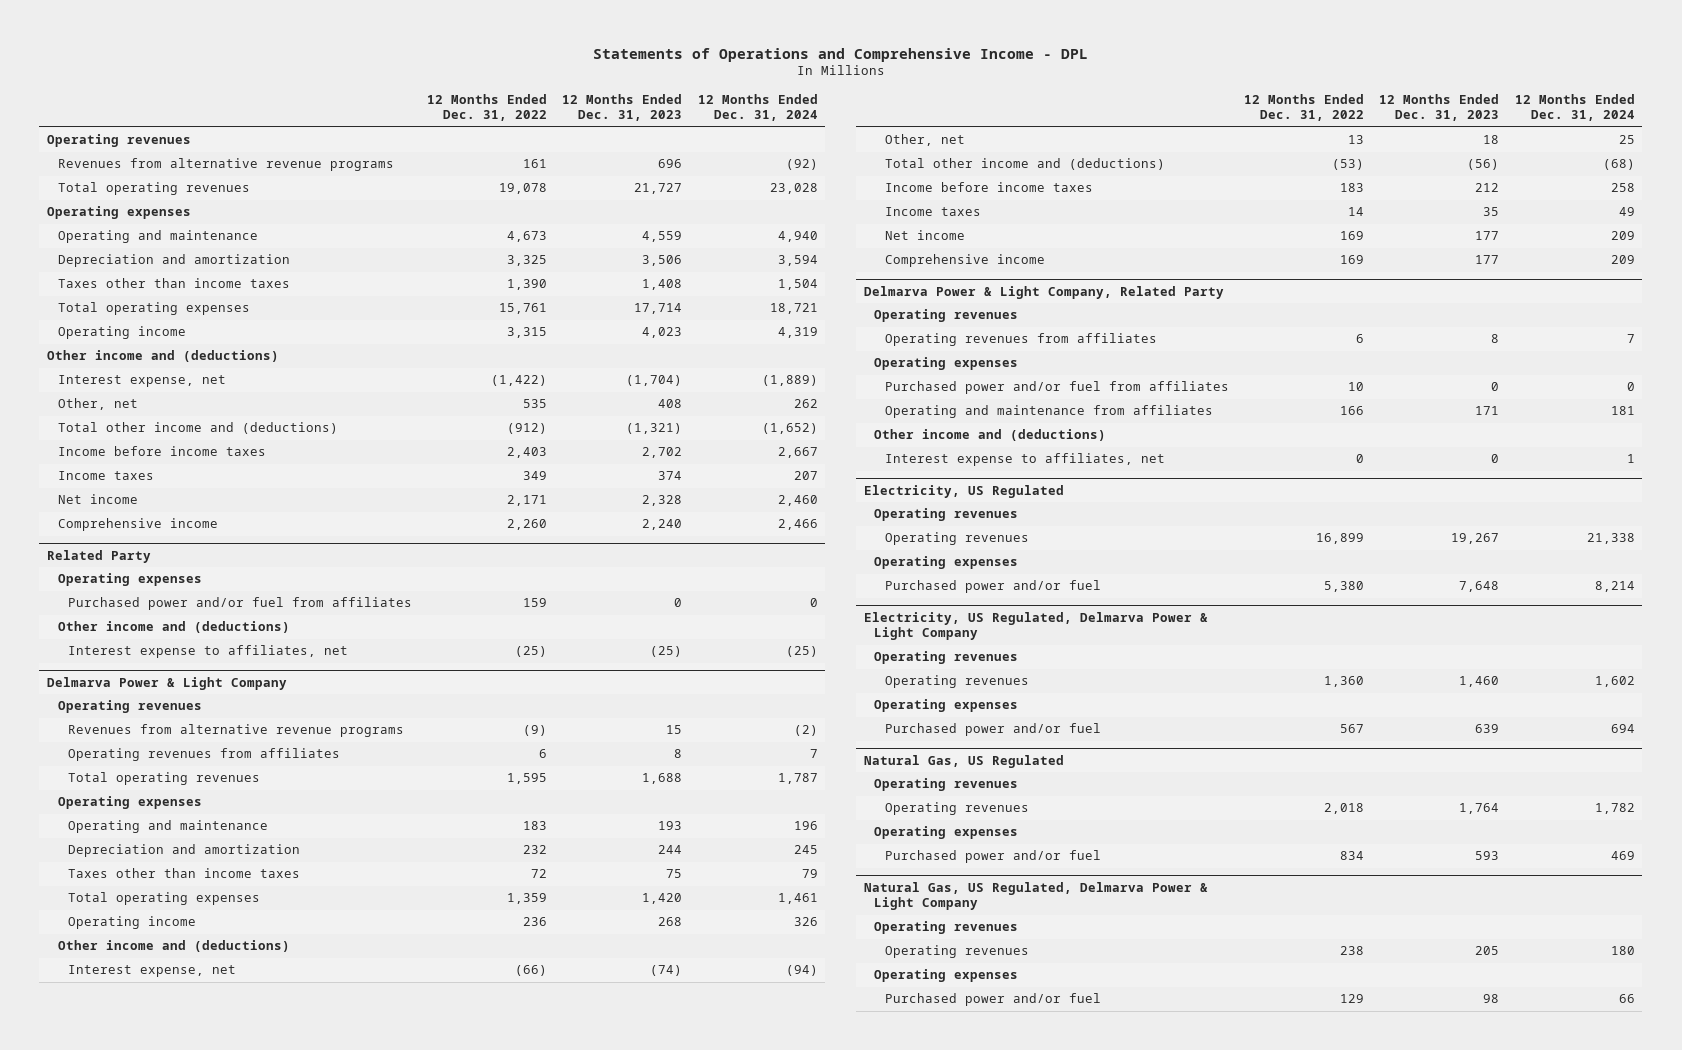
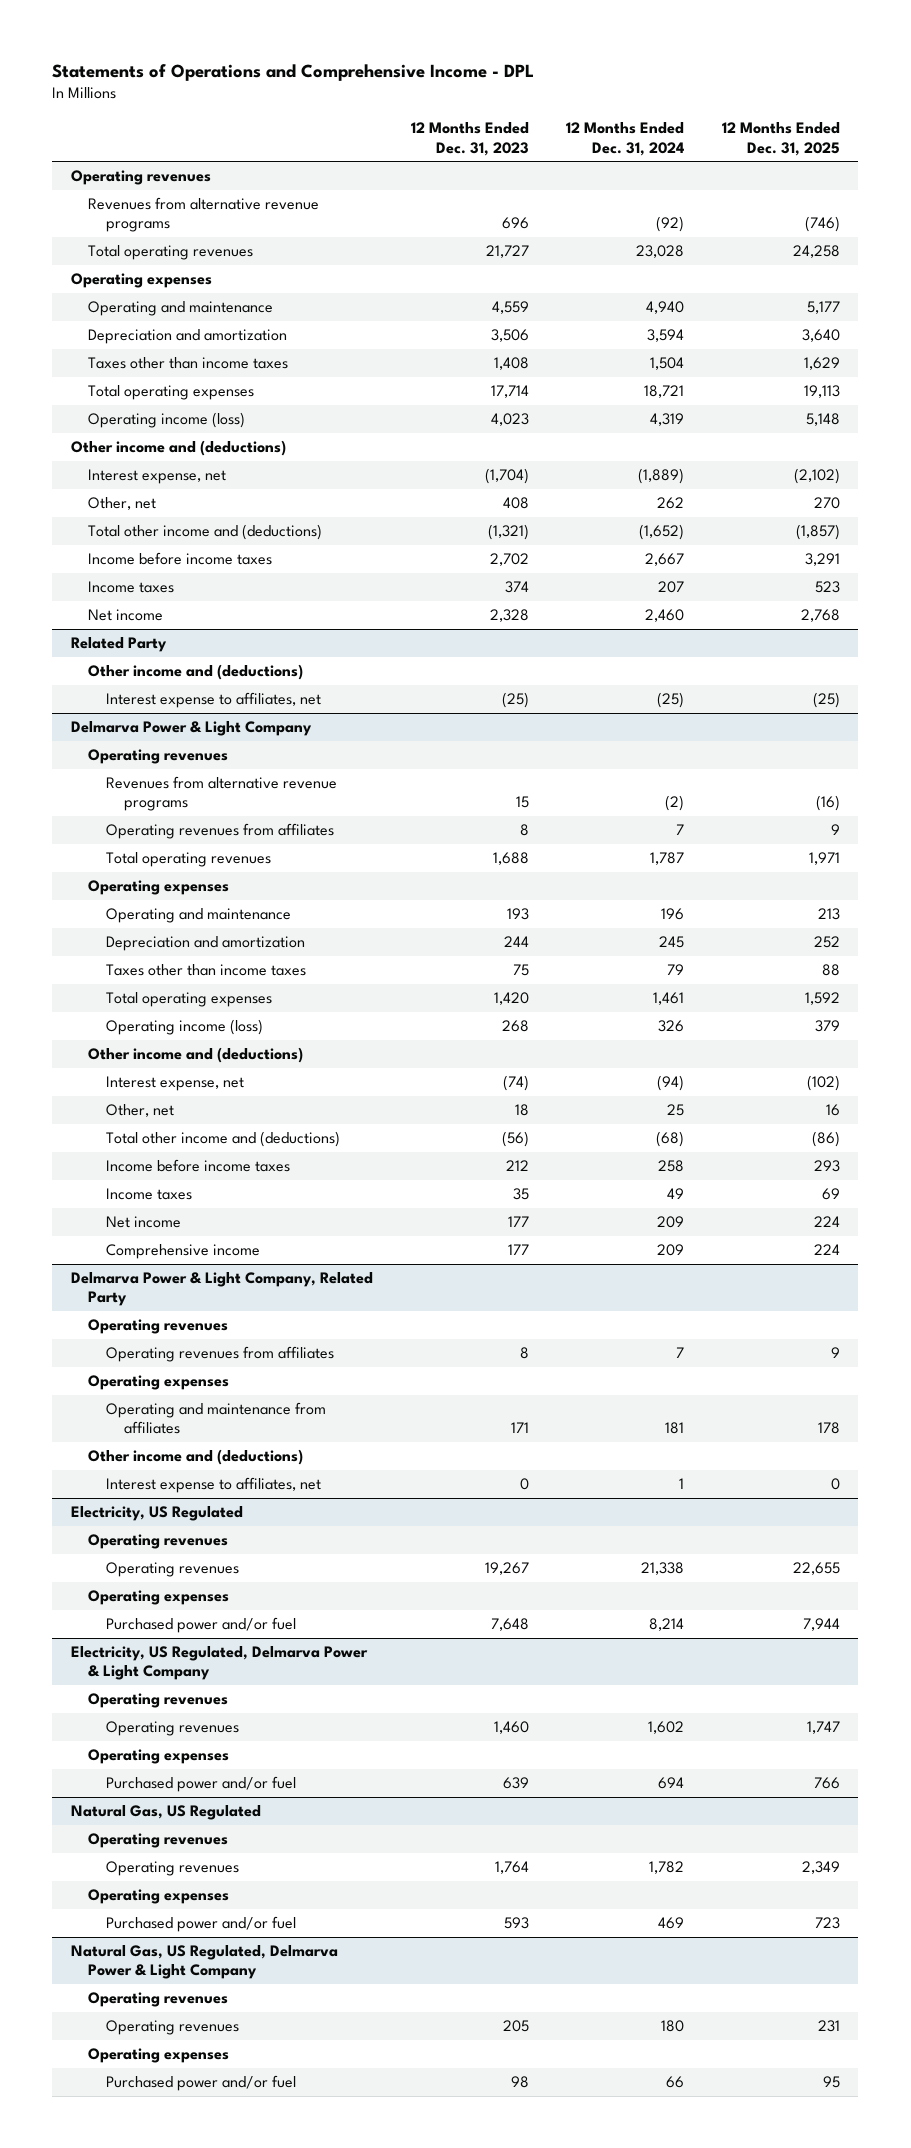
[427,93,548,122] 12 Months Ended Dec. 31, 2022 -> none
none -> [721,122,840,156] 12 Months Ended Dec. 31, 2025
[57,326,186,340] Operating income -> [88,412,246,429] Operating income (loss)
[57,518,218,532] Comprehensive income -> none
[57,573,202,587] Operating expenses -> none
[68,597,413,611] Purchased power and/or fuel from affiliates -> none
[68,916,197,930] Operating income -> [106,1019,264,1036] Operating income (loss)
[885,381,1230,395] Purchased power and/or fuel from affiliates -> none

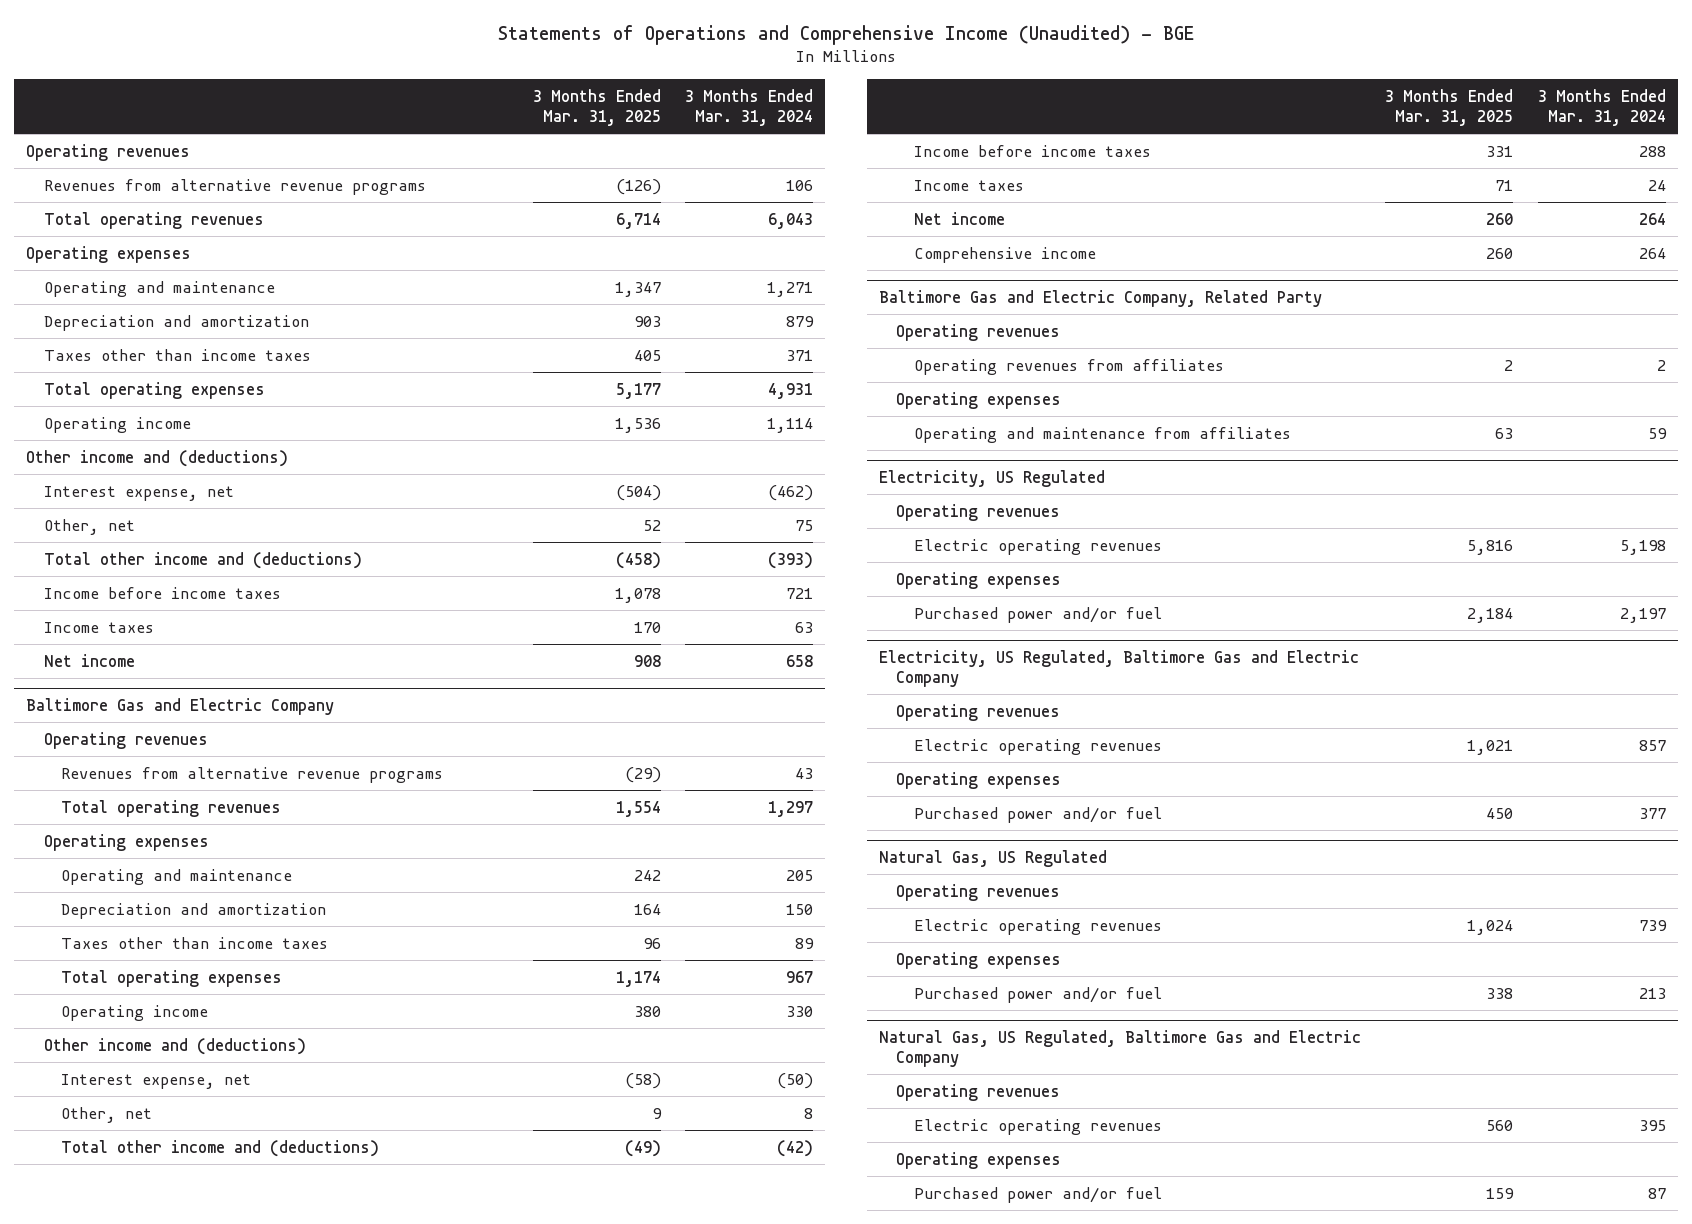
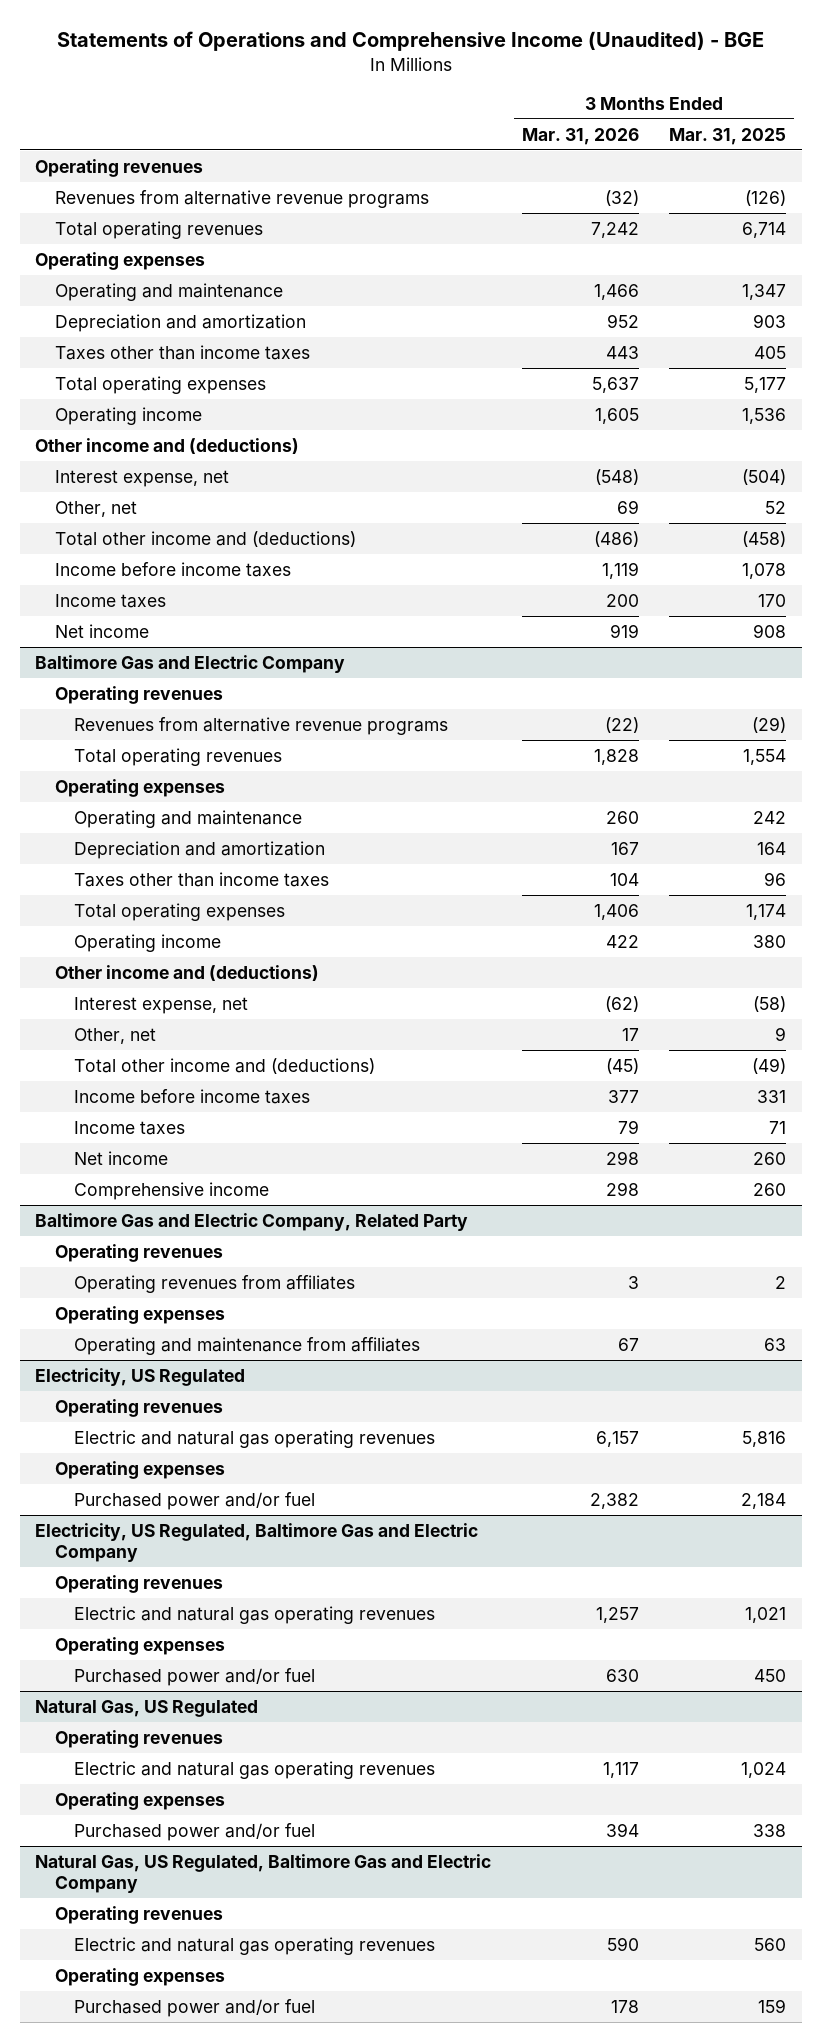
[685,88,814,127] 3 Months Ended Mar. 31, 2024 -> none
none -> [521,127,639,145] Mar. 31, 2026
[913,538,1162,555] Electric operating revenues -> [74,1429,436,1448] Electric and natural gas operating revenues
[913,738,1162,755] Electric operating revenues -> [74,1605,436,1624] Electric and natural gas operating revenues
[913,918,1162,935] Electric operating revenues -> [74,1760,436,1779] Electric and natural gas operating revenues
[913,1118,1162,1135] Electric operating revenues -> [74,1936,436,1955] Electric and natural gas operating revenues

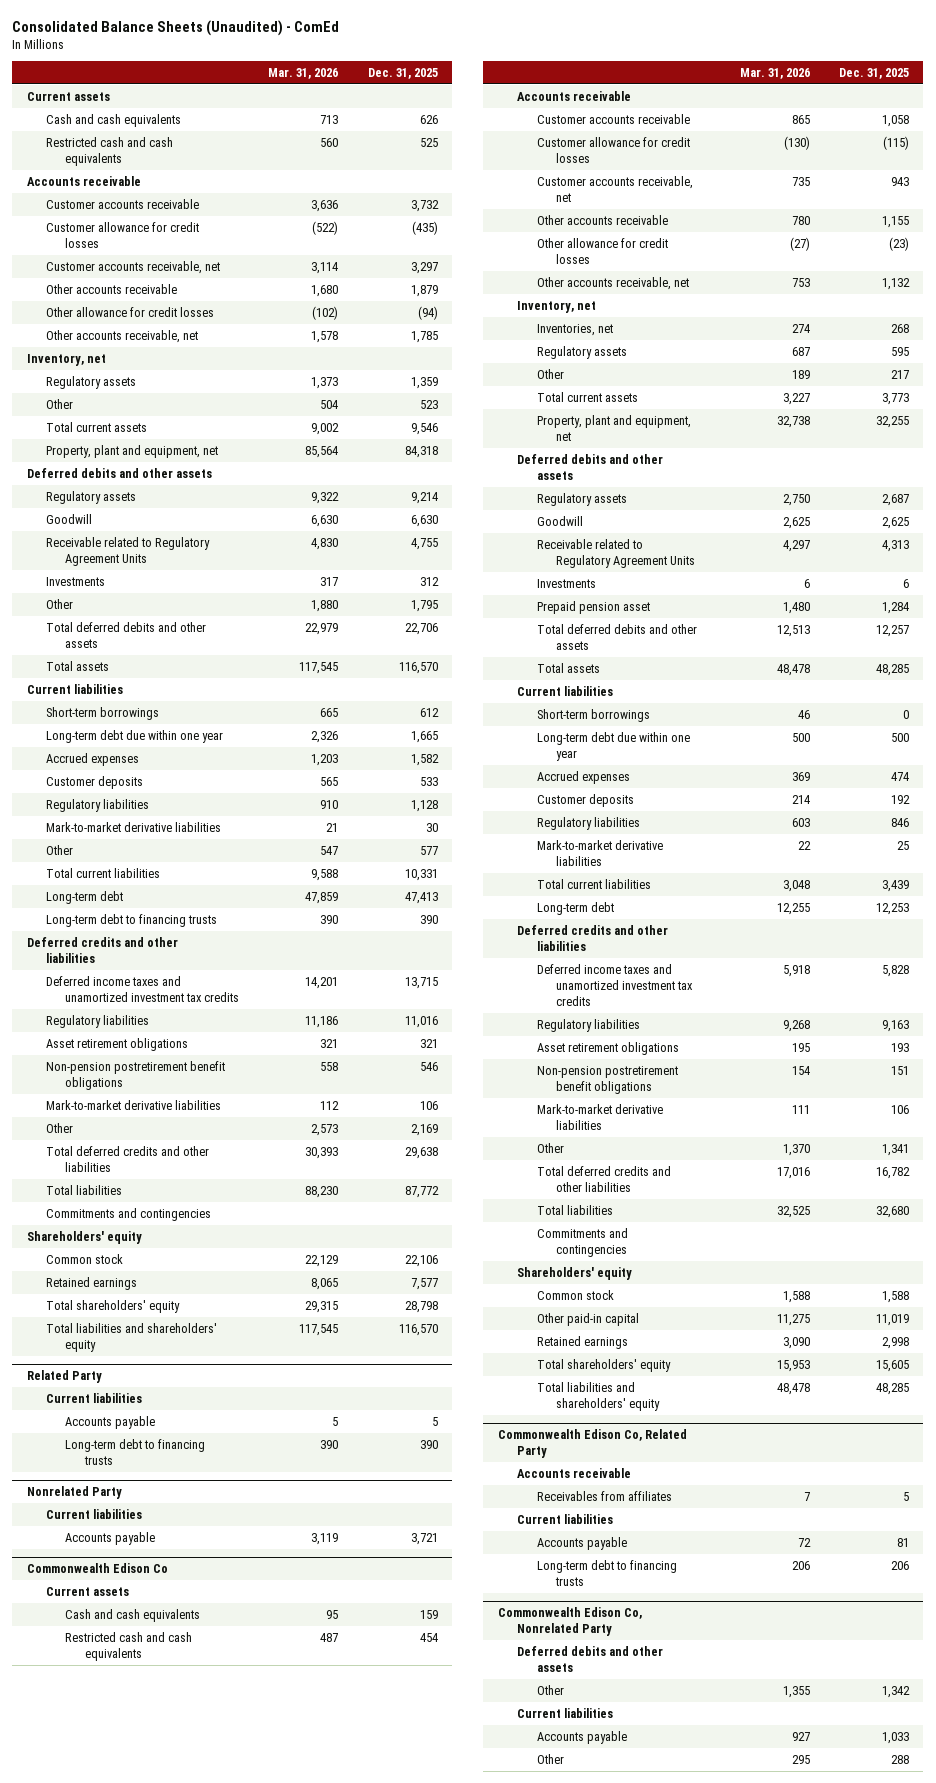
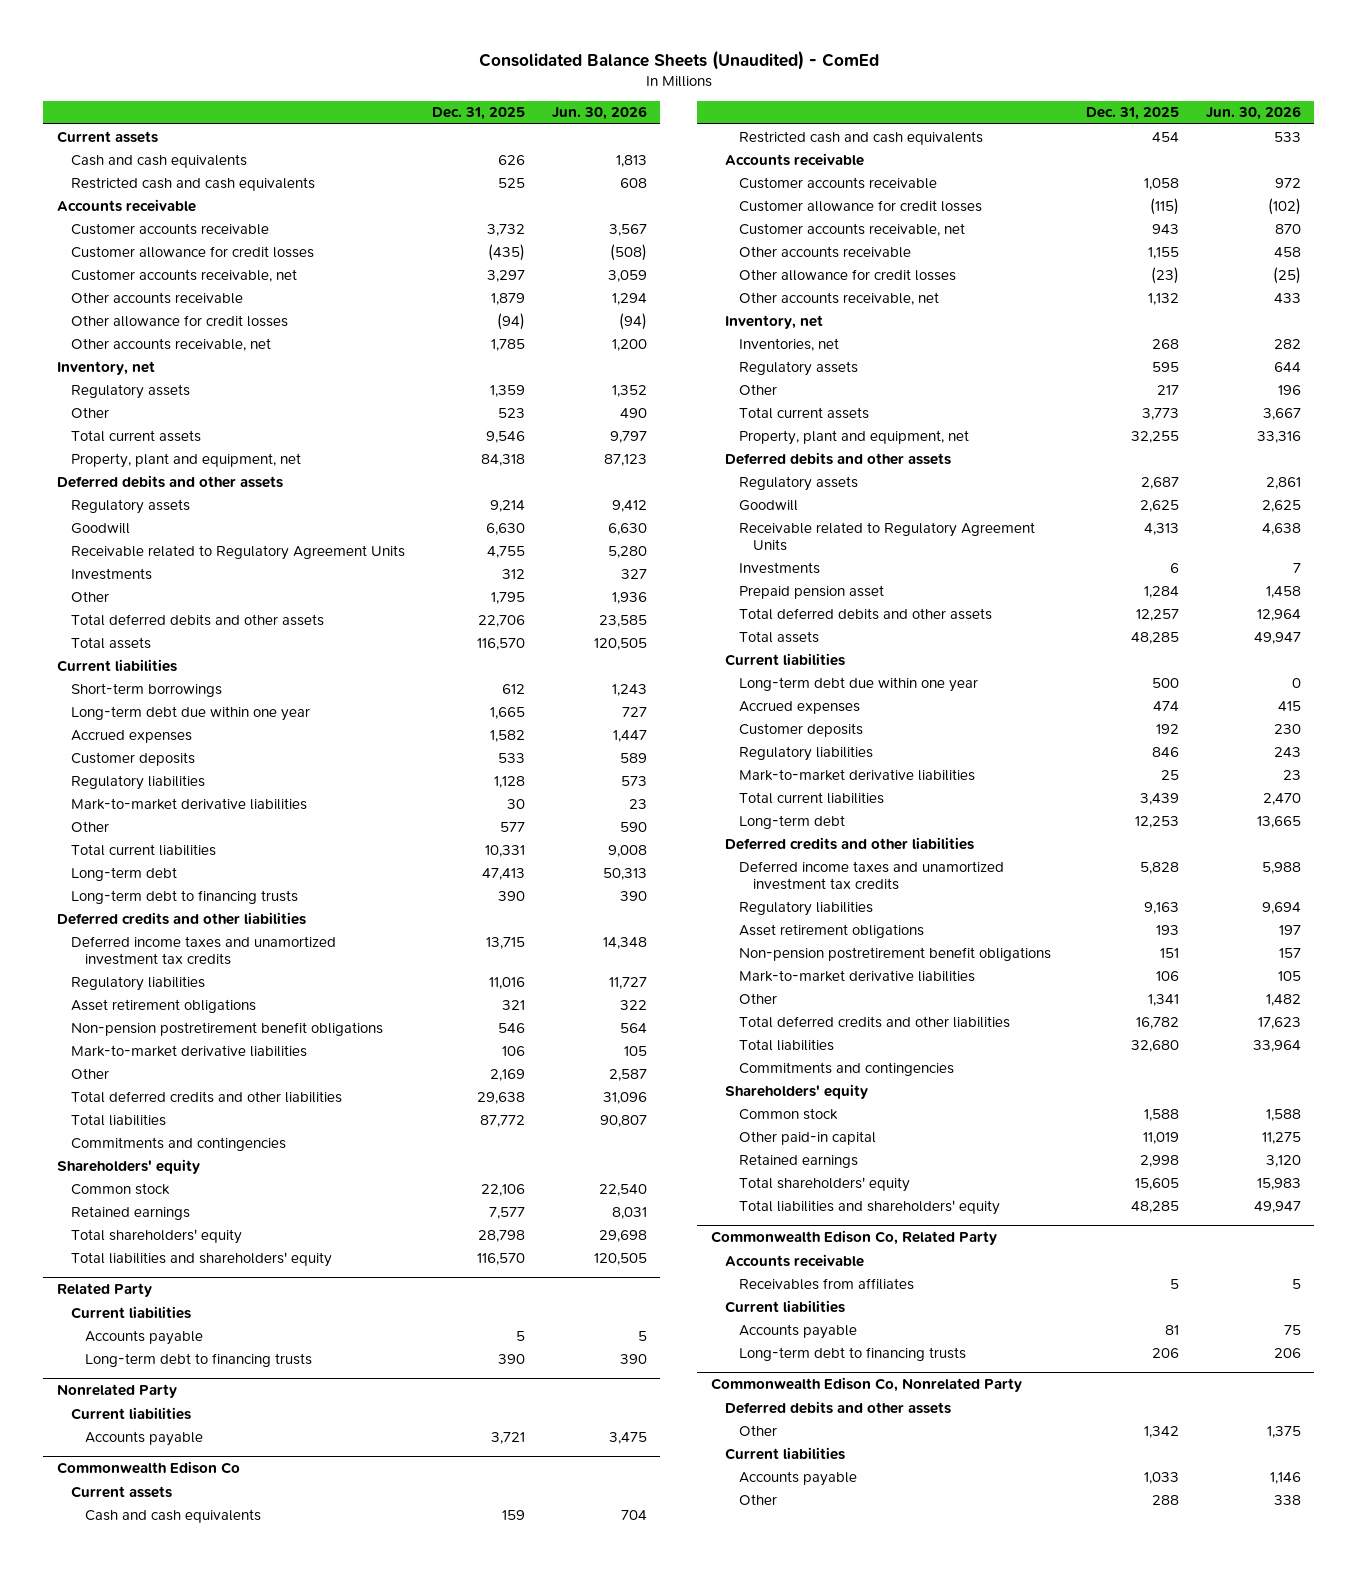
[268,67,339,79] Mar. 31, 2026 -> none
none -> [551,106,647,121] Jun. 30, 2026
[536,708,650,722] Short-term borrowings -> none

